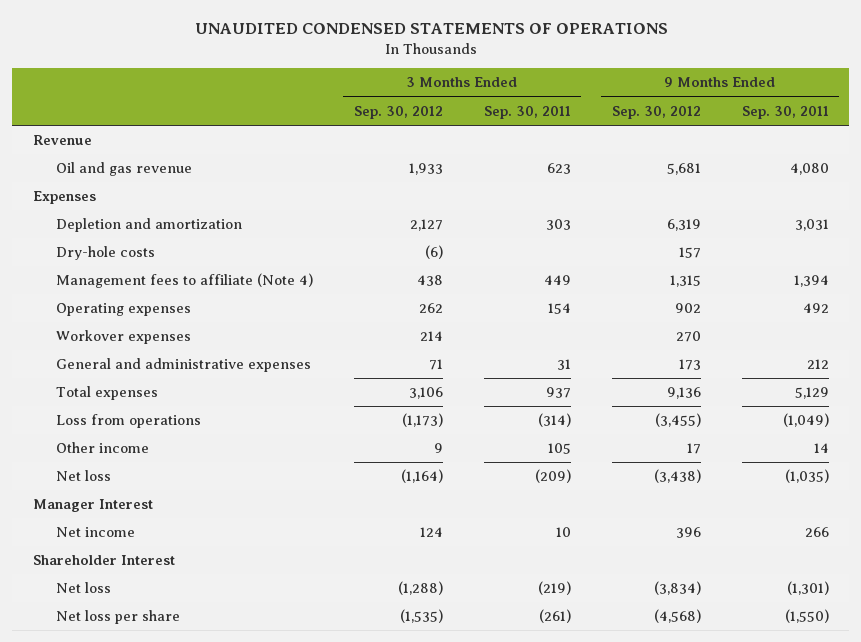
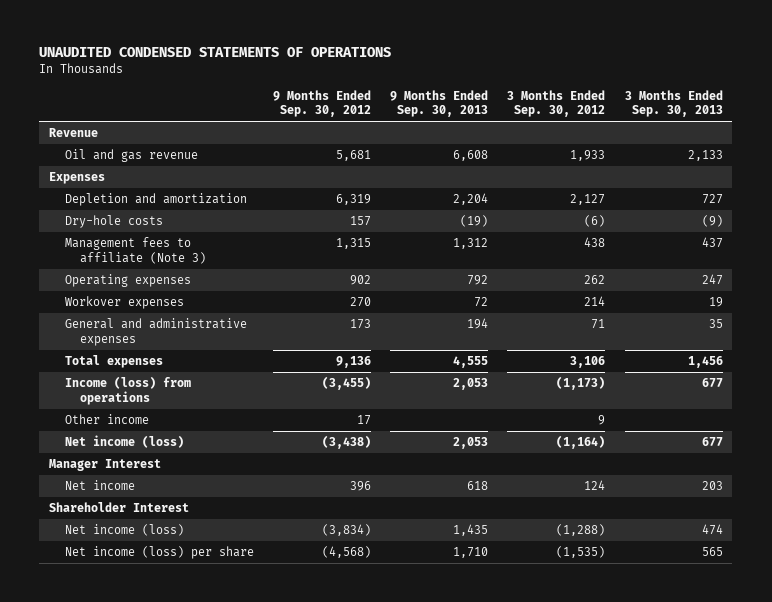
[483,105,571,119] Sep. 30, 2011 -> none
[741,105,829,119] Sep. 30, 2011 -> none
none -> [390,89,489,118] 9 Months Ended Sep. 30, 2013
none -> [624,89,723,118] 3 Months Ended Sep. 30, 2013
[55,273,313,289] Management fees to affiliate (Note 4) -> [64,237,207,264] Management fees to affiliate (Note 3)
[55,414,201,429] Loss from operations -> [64,376,191,405] Income (loss) from operations
[55,470,111,482] Net loss -> [64,435,184,449] Net income (loss)
[55,582,111,594] Net loss -> [64,524,184,537] Net income (loss)
[55,610,180,625] Net loss per share -> [64,546,254,560] Net income (loss) per share

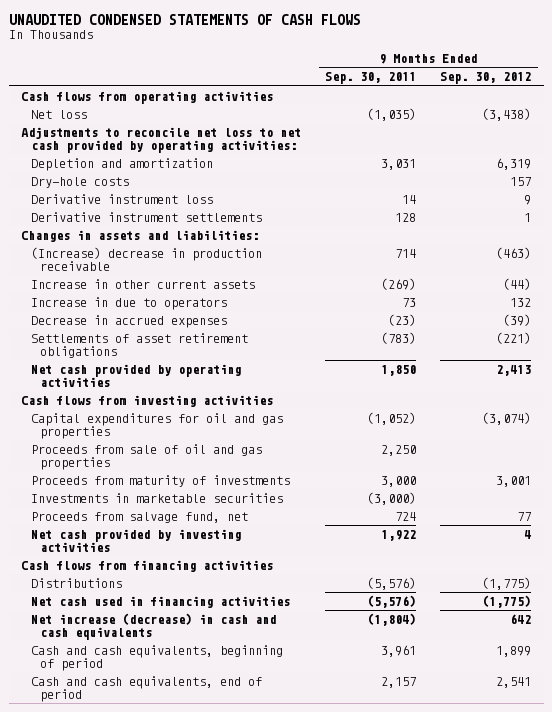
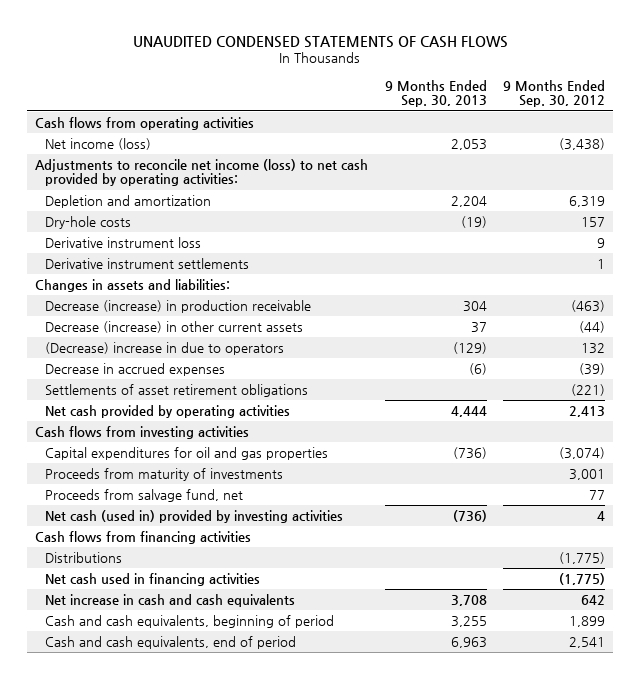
[325,72,417,85] Sep. 30, 2011 -> none
none -> [384,79,487,108] 9 Months Ended Sep. 30, 2013
[30,109,87,119] Net loss -> [45,137,152,150] Net income (loss)
[20,126,301,153] Adjustments to reconcile net loss to net cash provided by operating activities: -> [34,158,368,187] Adjustments to reconcile net income (loss) to net cash provided by operating activities:
[30,246,262,271] (Increase) decrease in production receivable -> [45,299,312,313] Decrease (increase) in production receivable
[30,278,255,289] Increase in other current assets -> [45,320,304,333] Decrease (increase) in other current assets
[30,296,227,310] Increase in due to operators -> [45,341,285,355] (Decrease) increase in due to operators
[30,443,262,470] Proceeds from sale of oil and gas properties -> none
[30,492,283,503] Investments in marketable securities -> none
[30,528,241,552] Net cash provided by investing activities -> [45,509,344,523] Net cash (used in) provided by investing activities
[30,612,276,640] Net increase (decrease) in cash and cash equivalents -> [45,593,296,607] Net increase in cash and cash equivalents

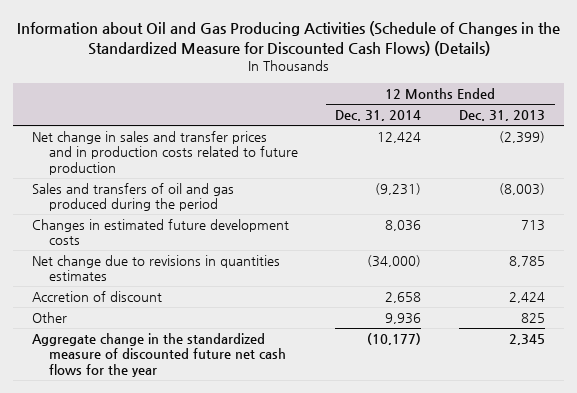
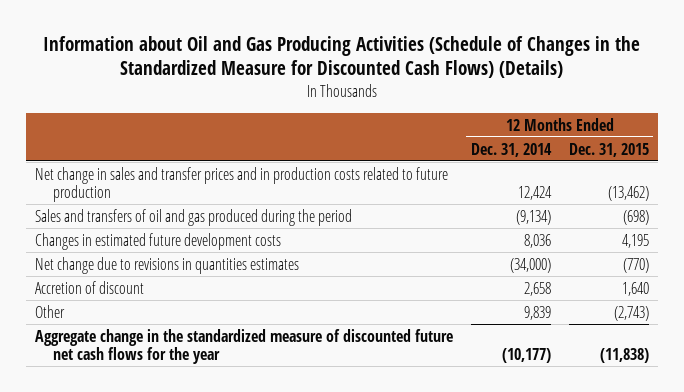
[459,110,546,122] Dec. 31, 2013 -> none
none -> [568,142,649,157] Dec. 31, 2015
[375,183,422,196] (9,231) -> [515,209,551,225] (9,134)
[385,313,422,325] 9,936 -> [523,305,551,320] 9,839

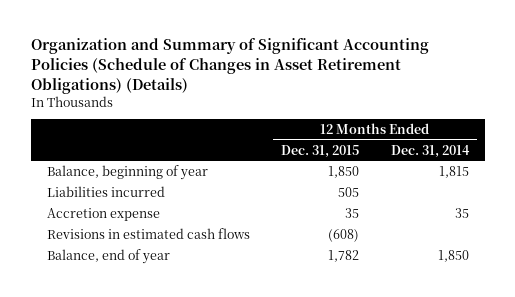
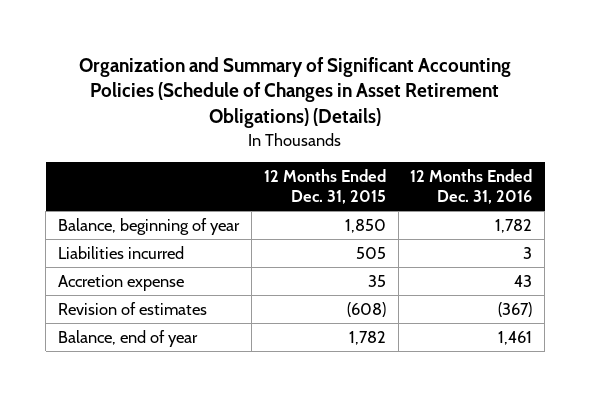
[390,144,470,158] Dec. 31, 2014 -> none
none -> [410,169,533,205] 12 Months Ended Dec. 31, 2016
[46,227,250,239] Revisions in estimated cash flows -> [58,301,208,315] Revision of estimates

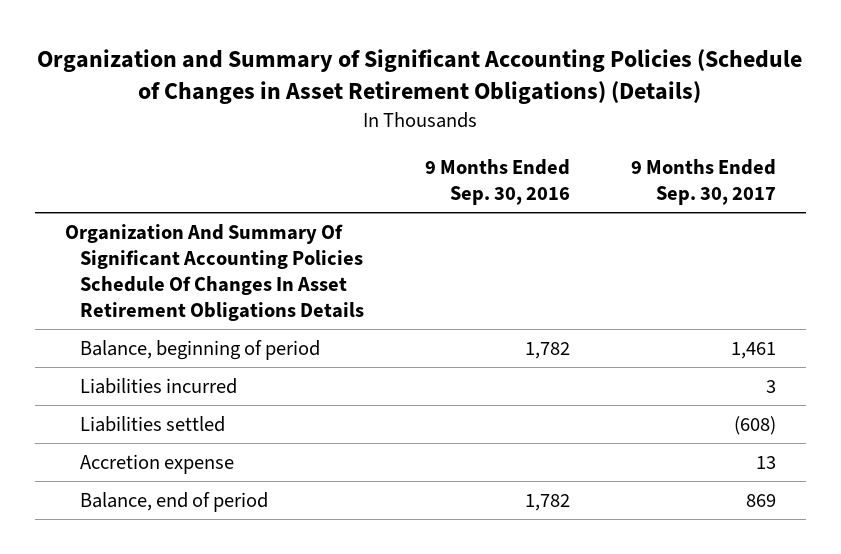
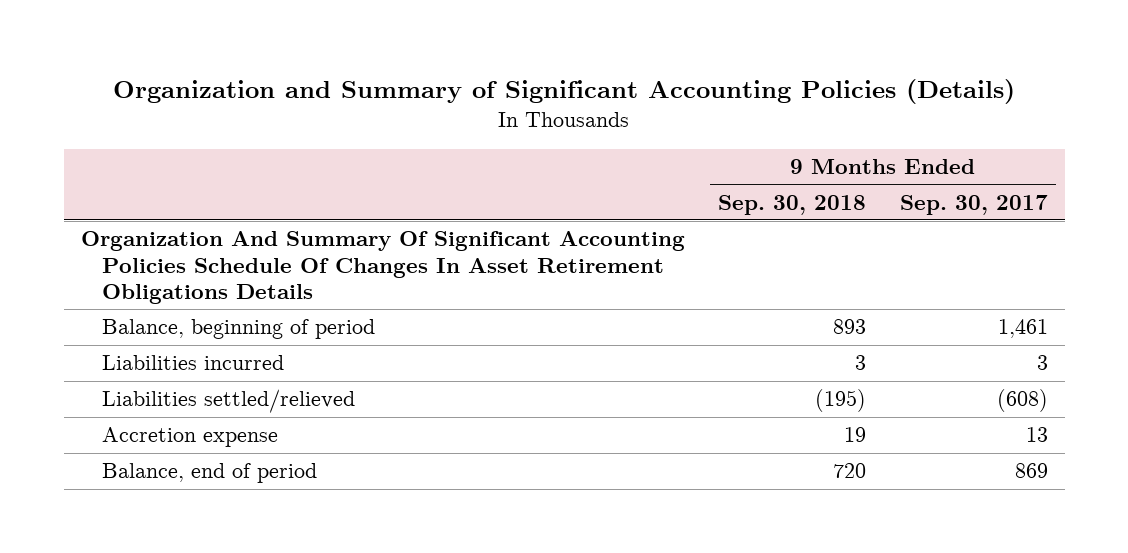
[37,48,803,105] Organization and Summary of Significant Accounting Policies (Schedule of Changes in Asset Retirement Obligations) (Details) -> [113,78,1016,104] Organization and Summary of Significant Accounting Policies (Details)
[424,159,570,205] 9 Months Ended Sep. 30, 2016 -> none
none -> [718,194,867,215] Sep. 30, 2018
[79,416,225,433] Liabilities settled -> [102,389,356,414] Liabilities settled/relieved

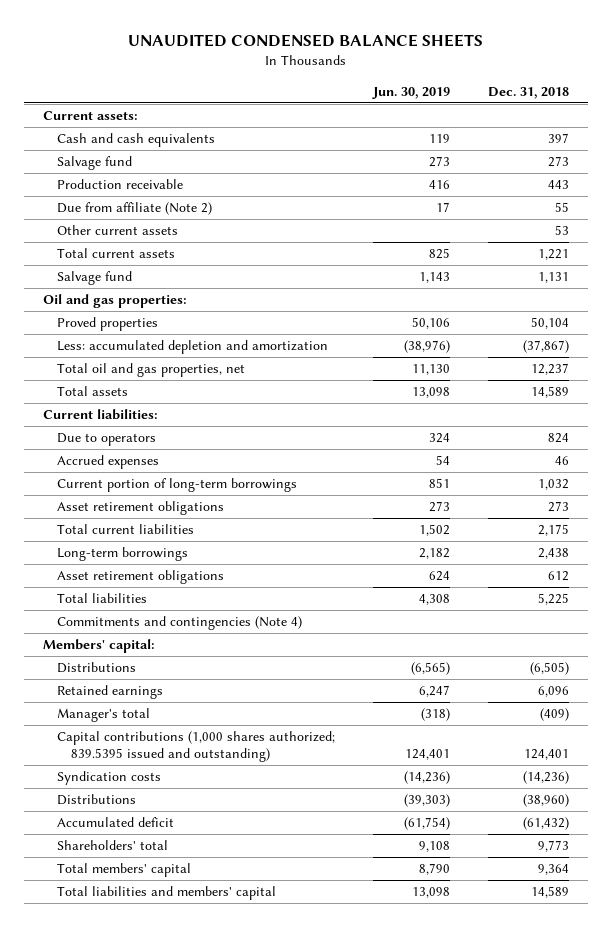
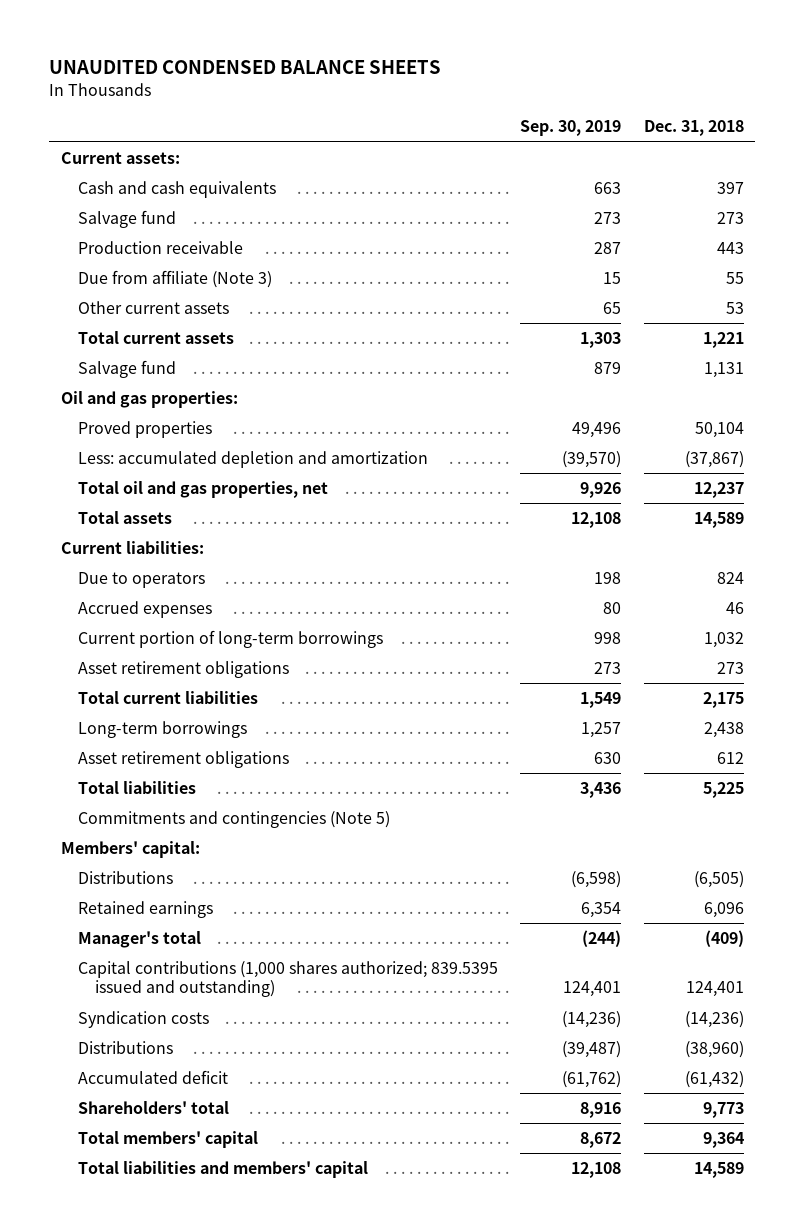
[371,86,450,99] Jun. 30, 2019 -> none
none -> [520,120,622,137] Sep. 30, 2019
[57,202,213,216] Due from affiliate (Note 2) -> [77,269,272,288] Due from affiliate (Note 3)
[57,616,303,631] Commitments and contingencies (Note 4) -> [77,810,390,828] Commitments and contingencies (Note 5)

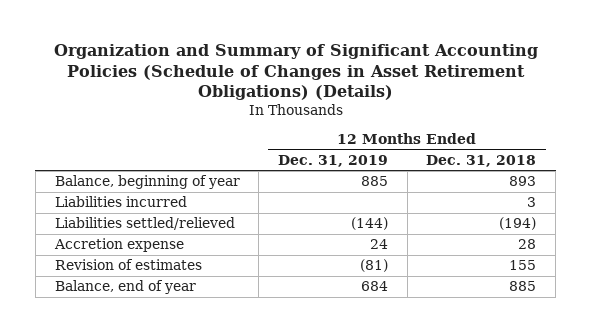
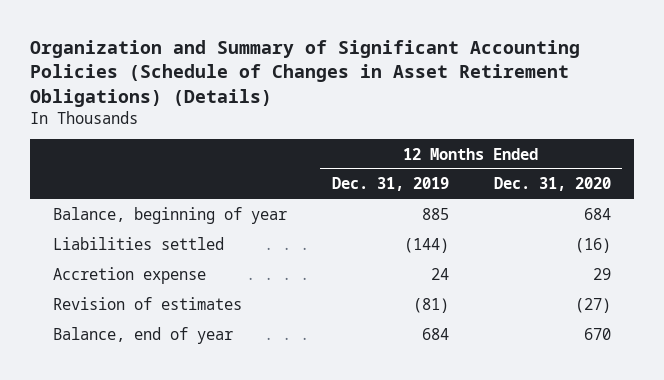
[426,154,537,167] Dec. 31, 2018 -> none
none -> [494,177,612,192] Dec. 31, 2020
[54,196,187,208] Liabilities incurred -> none
[54,217,235,231] Liabilities settled/relieved -> [52,237,224,251] Liabilities settled

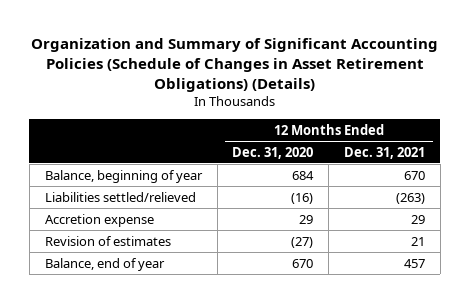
[331,177,449,192] Dec. 31, 2019 -> none
none -> [344,146,426,159] Dec. 31, 2021
[52,237,224,251] Liabilities settled -> [44,191,196,202] Liabilities settled/relieved

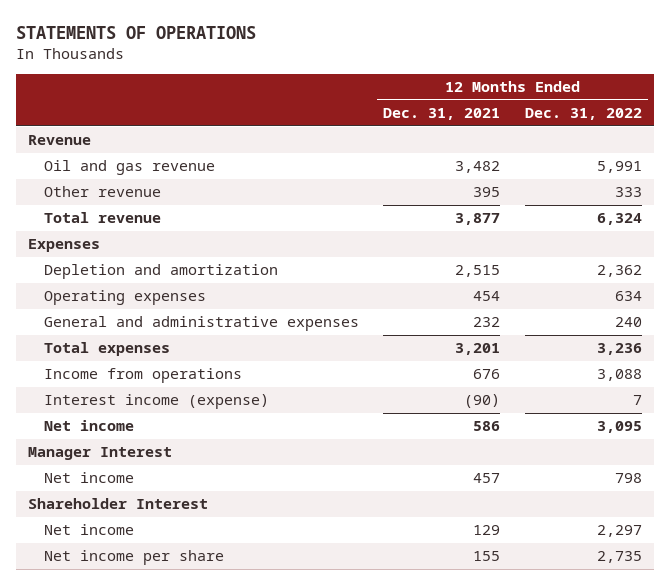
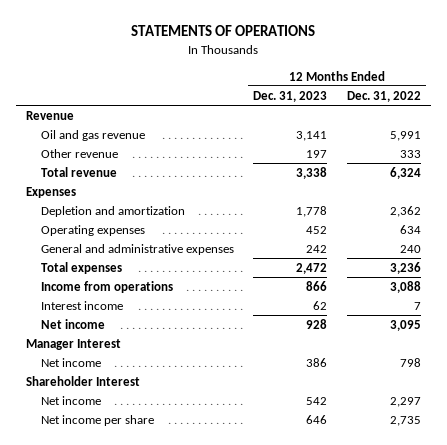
[383,108,501,121] Dec. 31, 2021 -> none
none -> [253,90,328,102] Dec. 31, 2023
[44,394,270,410] Interest income (expense) -> [40,300,123,310] Interest income

